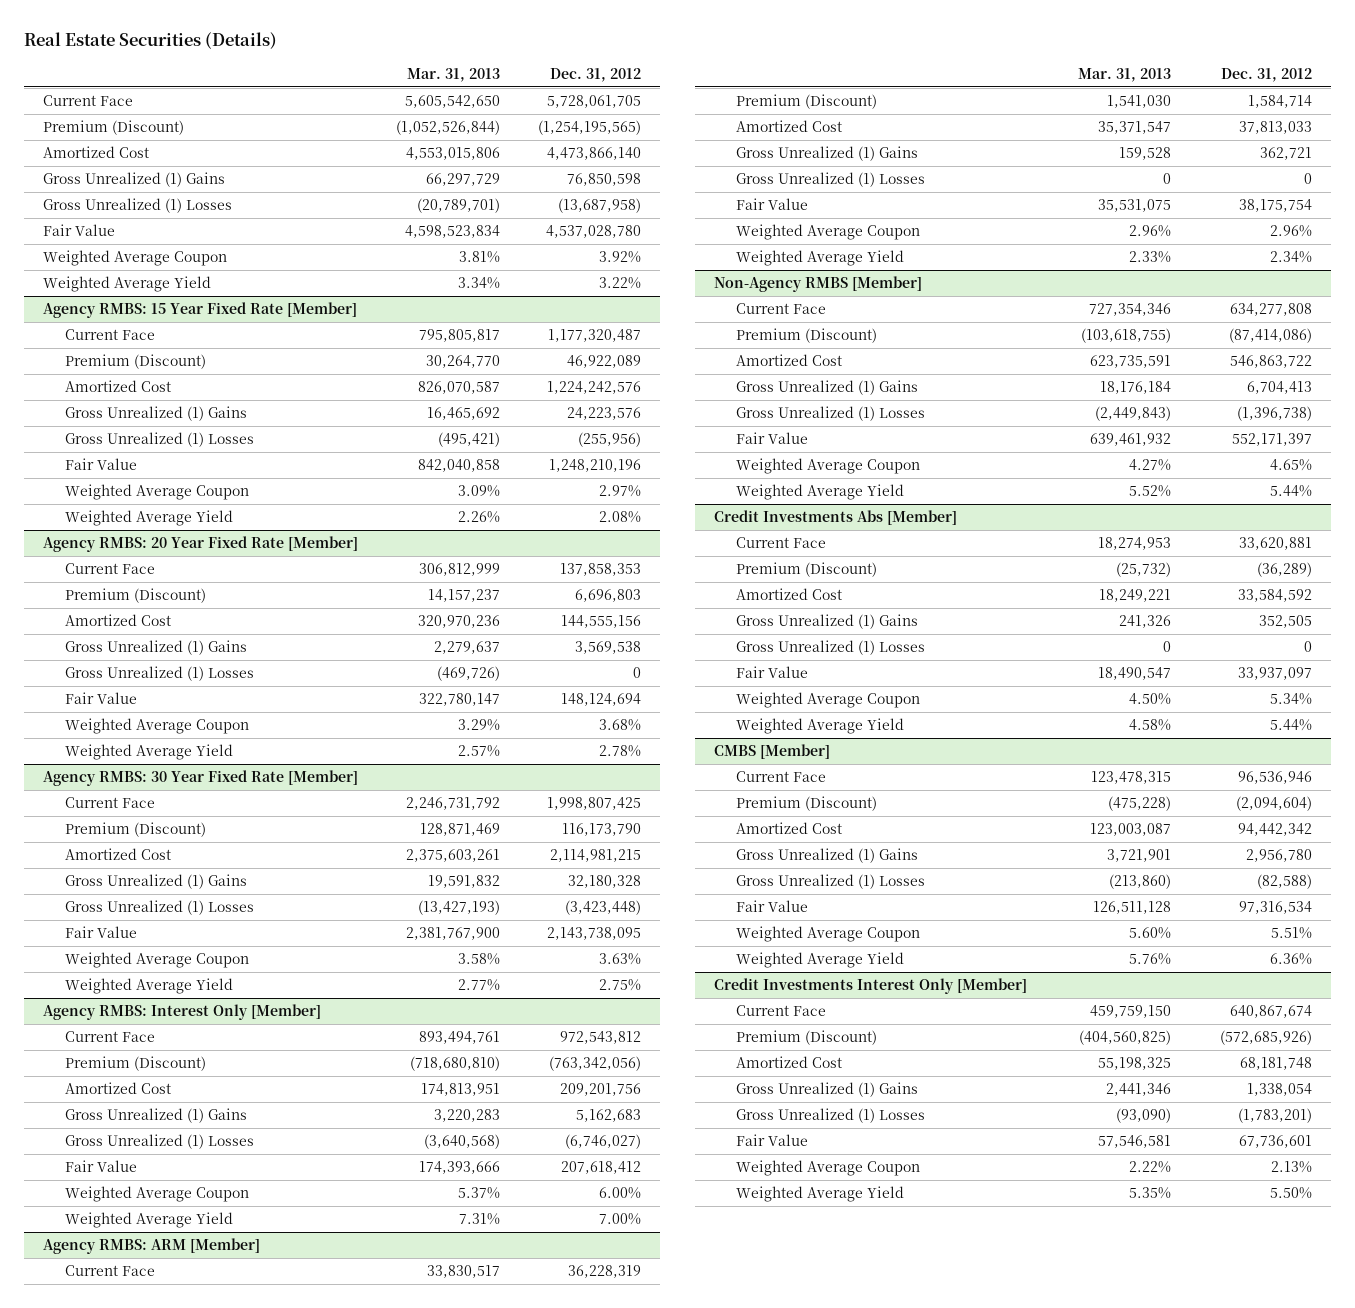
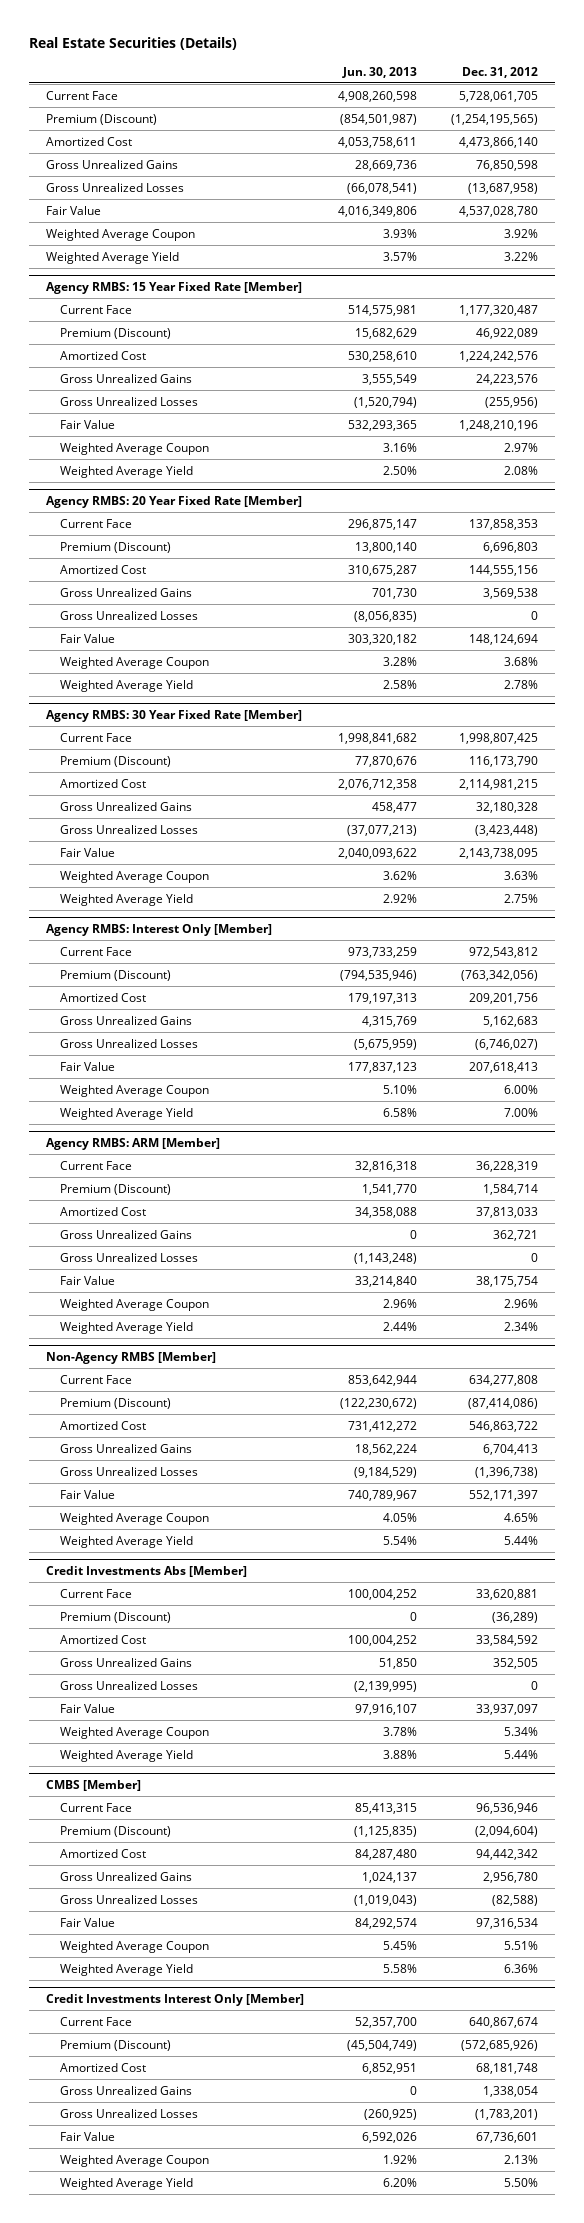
[406,67,500,82] Mar. 31, 2013 -> none
none -> [341,66,417,78] Jun. 30, 2013
[42,172,225,188] Gross Unrealized (1) Gains -> [46,159,179,169] Gross Unrealized Gains
[42,198,232,214] Gross Unrealized (1) Losses -> [46,182,185,192] Gross Unrealized Losses
[64,406,247,422] Gross Unrealized (1) Gains -> [60,373,193,383] Gross Unrealized Gains
[64,432,254,448] Gross Unrealized (1) Losses -> [60,396,199,406] Gross Unrealized Losses
[64,640,247,656] Gross Unrealized (1) Gains -> [60,587,193,597] Gross Unrealized Gains
[64,666,254,682] Gross Unrealized (1) Losses -> [60,610,199,620] Gross Unrealized Losses
[64,874,247,890] Gross Unrealized (1) Gains -> [60,801,193,811] Gross Unrealized Gains
[64,900,254,916] Gross Unrealized (1) Losses -> [60,824,199,834] Gross Unrealized Losses
[64,1108,247,1124] Gross Unrealized (1) Gains -> [60,1015,193,1025] Gross Unrealized Gains
[64,1134,254,1150] Gross Unrealized (1) Losses -> [60,1038,199,1048] Gross Unrealized Losses
[560,1161,641,1175] 207,618,412 -> [468,1061,538,1073] 207,618,413
[736,146,919,162] Gross Unrealized (1) Gains -> [60,1229,193,1239] Gross Unrealized Gains
[736,172,926,188] Gross Unrealized (1) Losses -> [60,1252,199,1262] Gross Unrealized Losses
[736,380,919,396] Gross Unrealized (1) Gains -> [60,1443,193,1453] Gross Unrealized Gains
[736,406,926,422] Gross Unrealized (1) Losses -> [60,1466,199,1476] Gross Unrealized Losses
[736,614,919,630] Gross Unrealized (1) Gains -> [60,1657,193,1667] Gross Unrealized Gains
[736,640,926,656] Gross Unrealized (1) Losses -> [60,1680,199,1690] Gross Unrealized Losses
[736,848,919,864] Gross Unrealized (1) Gains -> [60,1871,193,1881] Gross Unrealized Gains
[736,874,926,890] Gross Unrealized (1) Losses -> [60,1894,199,1904] Gross Unrealized Losses
[736,1082,919,1098] Gross Unrealized (1) Gains -> [60,2085,193,2095] Gross Unrealized Gains
[736,1108,926,1124] Gross Unrealized (1) Losses -> [60,2108,199,2118] Gross Unrealized Losses

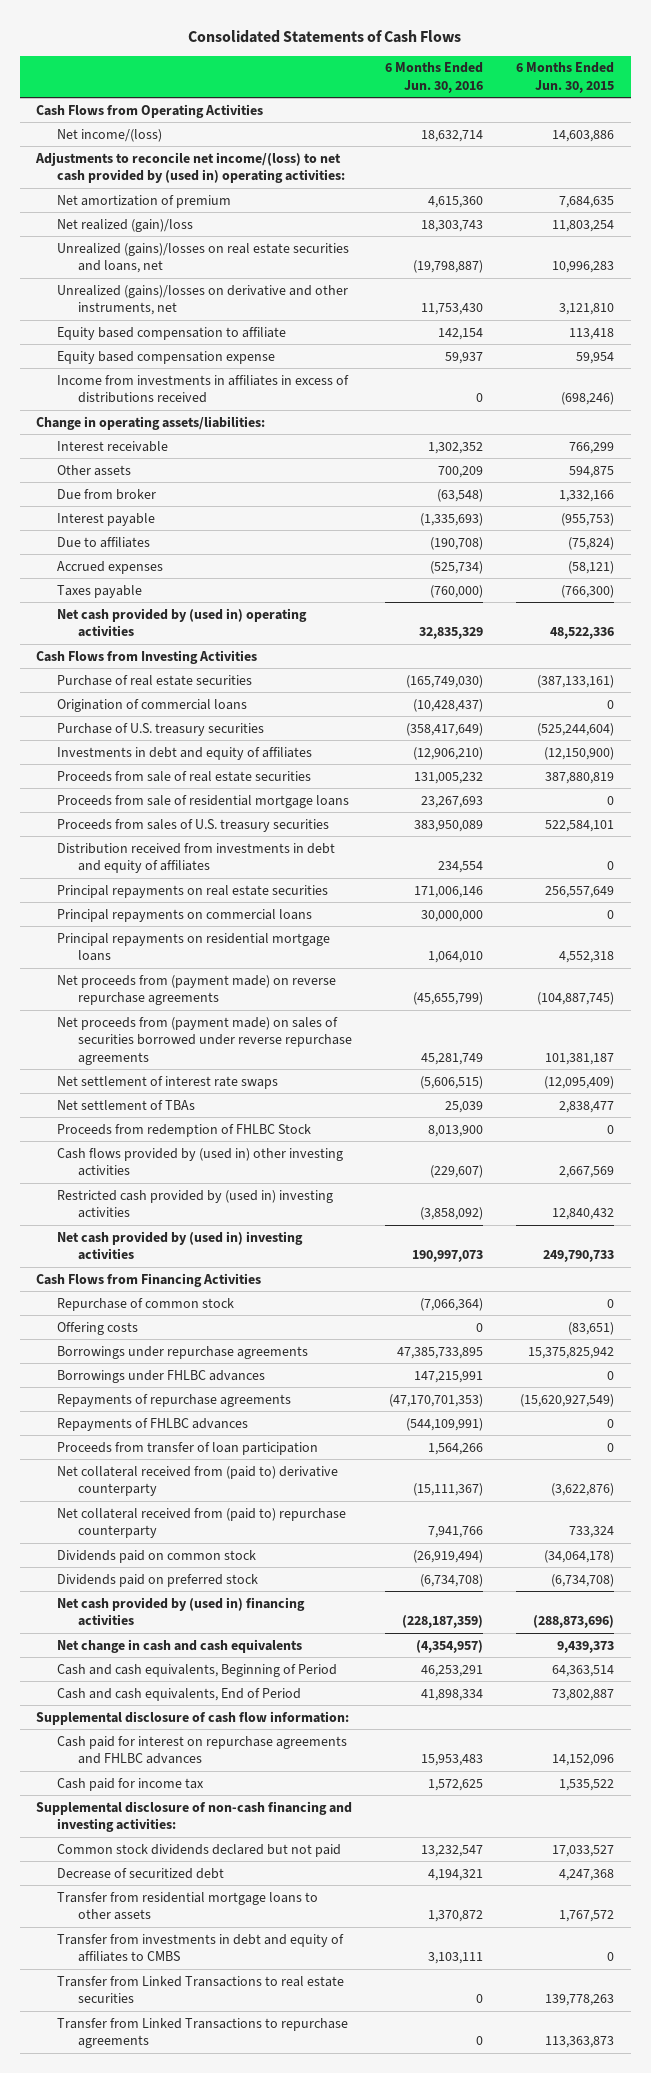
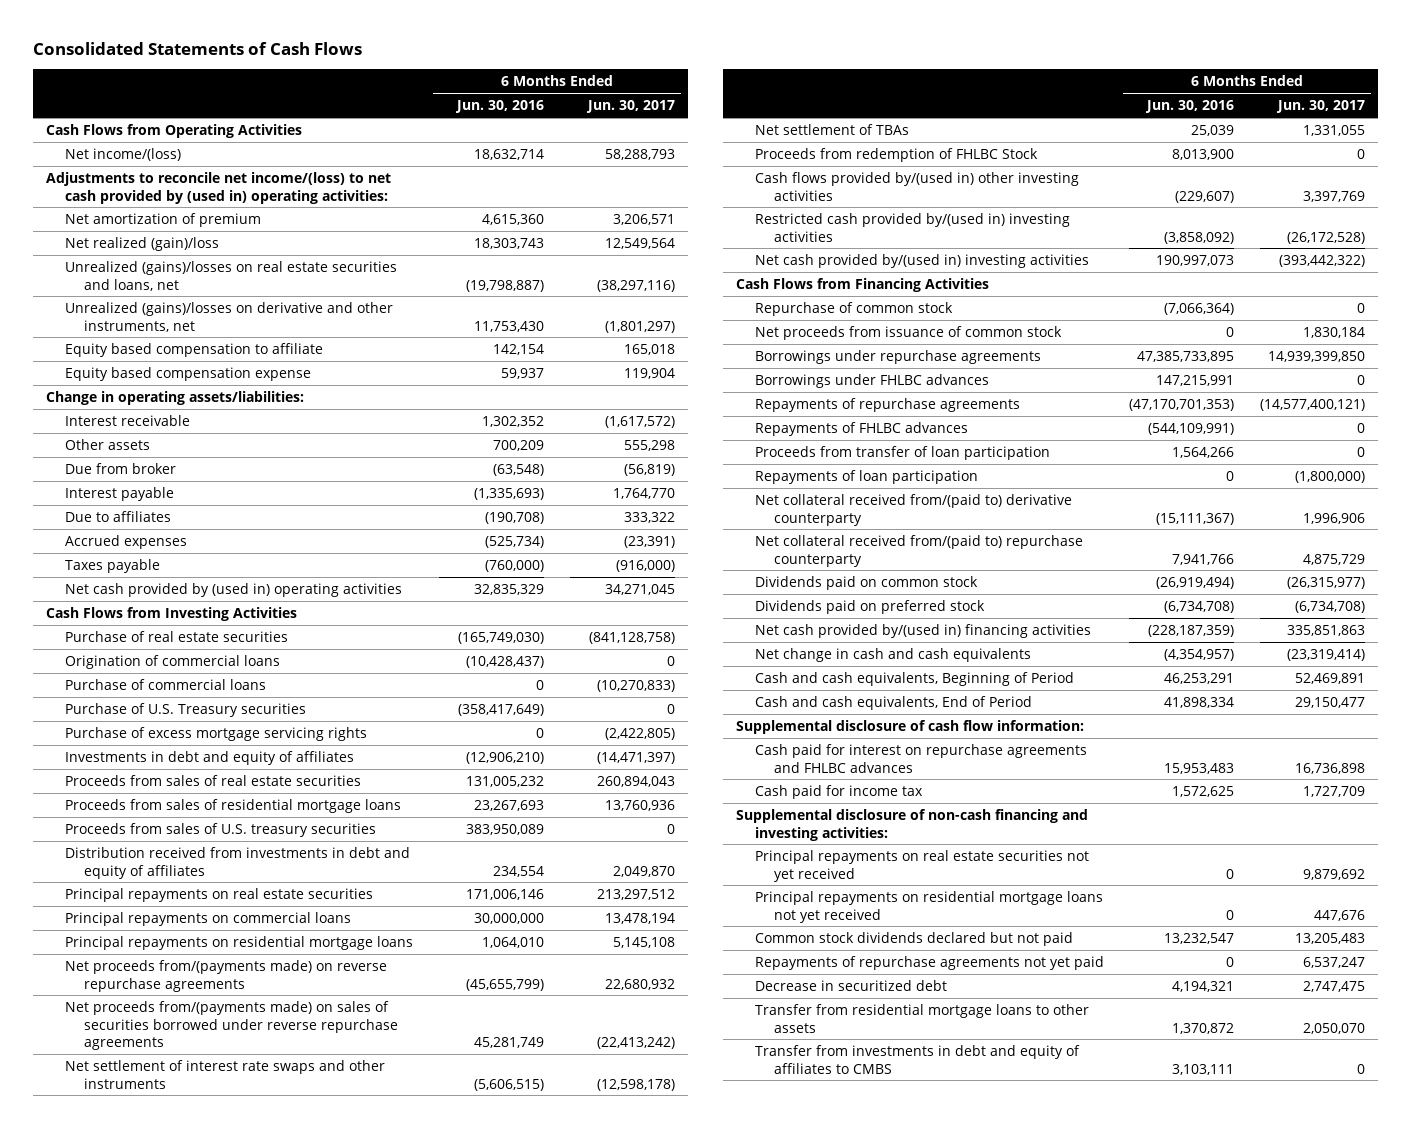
[516,62,615,93] 6 Months Ended Jun. 30, 2015 -> none
none -> [585,100,675,114] Jun. 30, 2017
[57,374,350,404] Income from investments in affiliates in excess of distributions received -> none
none -> [64,678,266,690] Purchase of commercial loans
[57,722,265,736] Purchase of U.S. treasury securities -> [64,702,306,717] Purchase of U.S. Treasury securities
none -> [64,726,367,741] Purchase of excess mortgage servicing rights
[57,770,312,782] Proceeds from sale of real estate securities -> [64,774,361,786] Proceeds from sales of real estate securities
[57,794,350,808] Proceeds from sale of residential mortgage loans -> [64,798,401,813] Proceeds from sales of residential mortgage loans
[57,974,337,1006] Net proceeds from (payment made) on reverse repurchase agreements -> [64,959,387,992] Net proceeds from/(payments made) on reverse repurchase agreements
[57,1016,353,1065] Net proceeds from (payment made) on sales of securities borrowed under reverse repurchase agreements -> [64,1000,399,1051] Net proceeds from/(payments made) on sales of securities borrowed under reverse repurchase agreements
[57,1075,279,1089] Net settlement of interest rate swaps -> [64,1059,385,1089] Net settlement of interest rate swaps and other instruments
[57,1147,344,1177] Cash flows provided by (used in) other investing activities -> [755,171,1080,201] Cash flows provided by/(used in) other investing activities
[57,1189,334,1219] Restricted cash provided by (used in) investing activities -> [755,212,1071,242] Restricted cash provided by/(used in) investing activities
[57,1230,304,1261] Net cash provided by (used in) investing activities -> [755,253,1090,268] Net cash provided by/(used in) investing activities
[57,1321,139,1335] Offering costs -> none
none -> [755,325,1063,340] Net proceeds from issuance of common stock
none -> [755,469,979,484] Repayments of loan participation
[57,1465,339,1497] Net collateral received from (paid to) derivative counterparty -> [755,493,1073,526] Net collateral received from/(paid to) derivative counterparty
[57,1507,347,1539] Net collateral received from (paid to) repurchase counterparty -> [755,534,1084,567] Net collateral received from/(paid to) repurchase counterparty
[57,1596,306,1627] Net cash provided by (used in) financing activities -> [755,623,1092,638] Net cash provided by/(used in) financing activities
none -> [755,849,1090,882] Principal repayments on real estate securities not yet received
none -> [755,890,1104,923] Principal repayments on residential mortgage loans not yet received
none -> [755,955,1105,970] Repayments of repurchase agreements not yet paid
[57,1867,225,1879] Decrease of securitized debt -> [755,979,948,991] Decrease in securitized debt
[57,1975,345,2004] Transfer from Linked Transactions to real estate securities -> none
[57,2017,349,2049] Transfer from Linked Transactions to repurchase agreements -> none

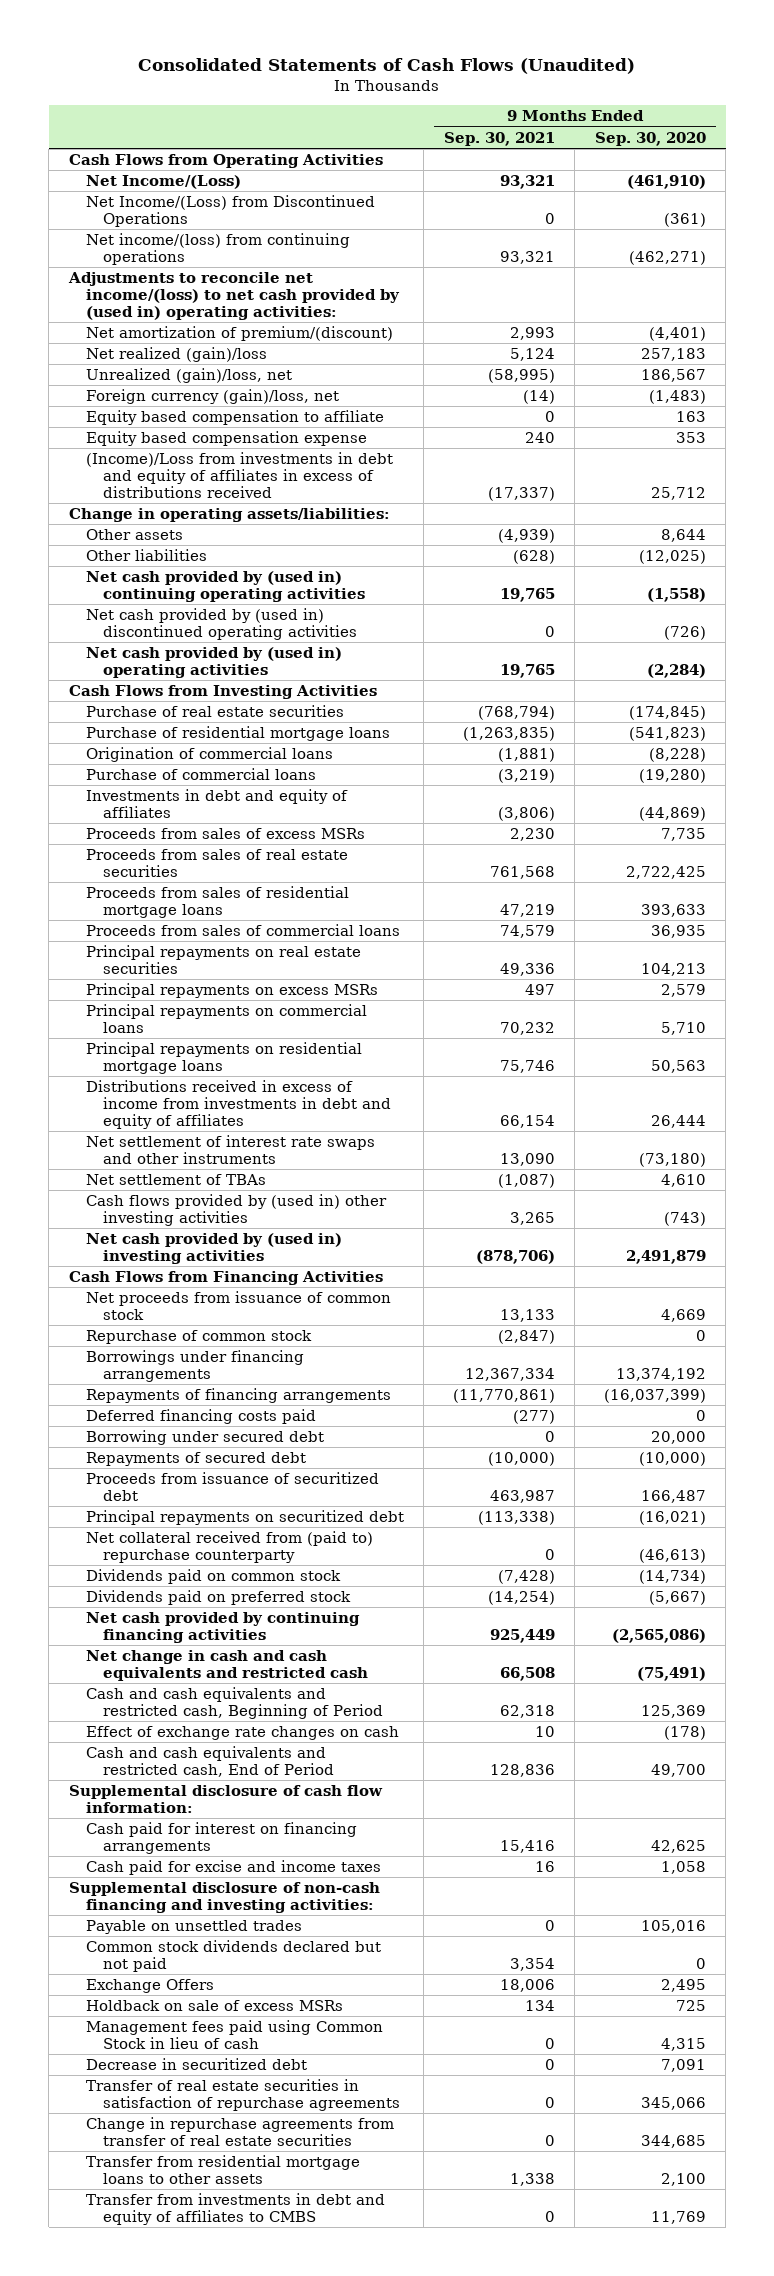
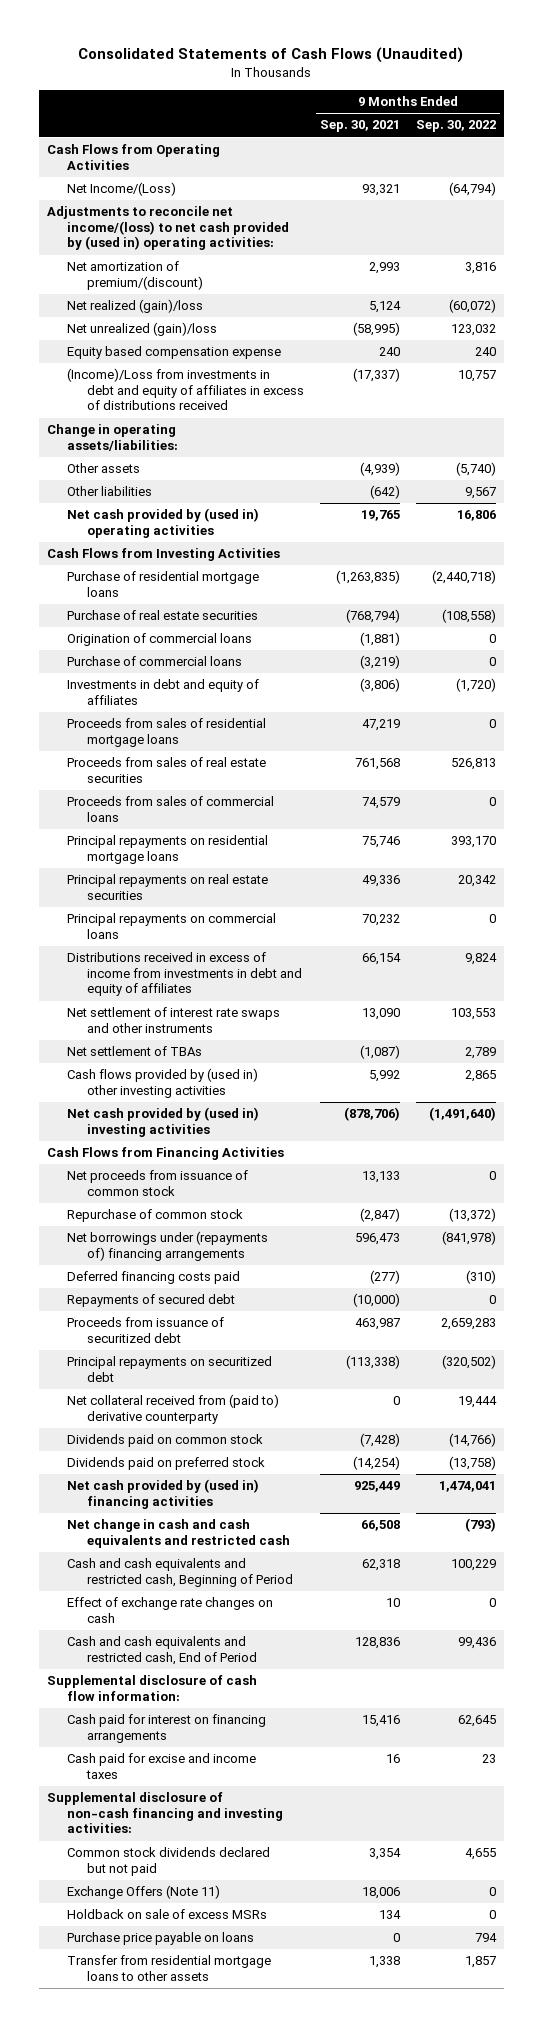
[594,131,706,146] Sep. 30, 2020 -> none
none -> [415,120,496,133] Sep. 30, 2022
[85,194,375,227] Net Income/(Loss) from Discontinued Operations -> none
[85,232,350,265] Net income/(loss) from continuing operations -> none
[85,388,339,404] Foreign currency (gain)/loss, net -> none
[85,409,384,425] Equity based compensation to affiliate -> none
[85,367,292,383] Unrealized (gain)/loss, net -> [67,322,218,337] Net unrealized (gain)/loss
[85,570,365,602] Net cash provided by (used in) continuing operating activities -> none
[85,607,357,640] Net cash provided by (used in) discontinued operating activities -> none
[512,549,555,564] (628) -> [369,485,400,500] (642)
[85,704,344,717] Purchase of real estate securities -> [67,610,259,621] Purchase of real estate securities
[85,827,365,839] Proceeds from sales of excess MSRs -> none
[85,848,348,877] Proceeds from sales of real estate securities -> [67,757,267,783] Proceeds from sales of real estate securities
[85,1041,362,1074] Principal repayments on residential mortgage loans -> [67,835,269,864] Principal repayments on residential mortgage loans
[85,982,378,998] Principal repayments on excess MSRs -> none
[509,1211,555,1225] 3,265 -> [368,1070,400,1083] 5,992
[85,1387,391,1403] Repayments of financing arrangements -> none
[85,1349,304,1382] Borrowings under financing arrangements -> [67,1231,269,1261] Net borrowings under (repayments of) financing arrangements
[464,1367,555,1381] 12,367,334 -> [354,1233,400,1246] 596,473
[85,1429,324,1445] Borrowing under secured debt -> none
[85,1530,373,1563] Net collateral received from (paid to) repurchase counterparty -> [67,1394,280,1424] Net collateral received from (paid to) derivative counterparty
[85,1611,360,1643] Net cash provided by continuing financing activities -> [67,1479,260,1509] Net cash provided by (used in) financing activities
[85,1919,302,1934] Payable on unsettled trades -> none
[85,1978,214,1993] Exchange Offers -> [67,1885,221,1900] Exchange Offers (Note 11)
[85,2019,383,2049] Management fees paid using Common Stock in lieu of cash -> none
[85,2057,307,2070] Decrease in securitized debt -> none
[85,2078,400,2111] Transfer of real estate securities in satisfaction of repurchase agreements -> none
[85,2116,394,2146] Change in repurchase agreements from transfer of real estate securities -> none
none -> [67,1932,255,1946] Purchase price payable on loans
[85,2192,385,2225] Transfer from investments in debt and equity of affiliates to CMBS -> none

